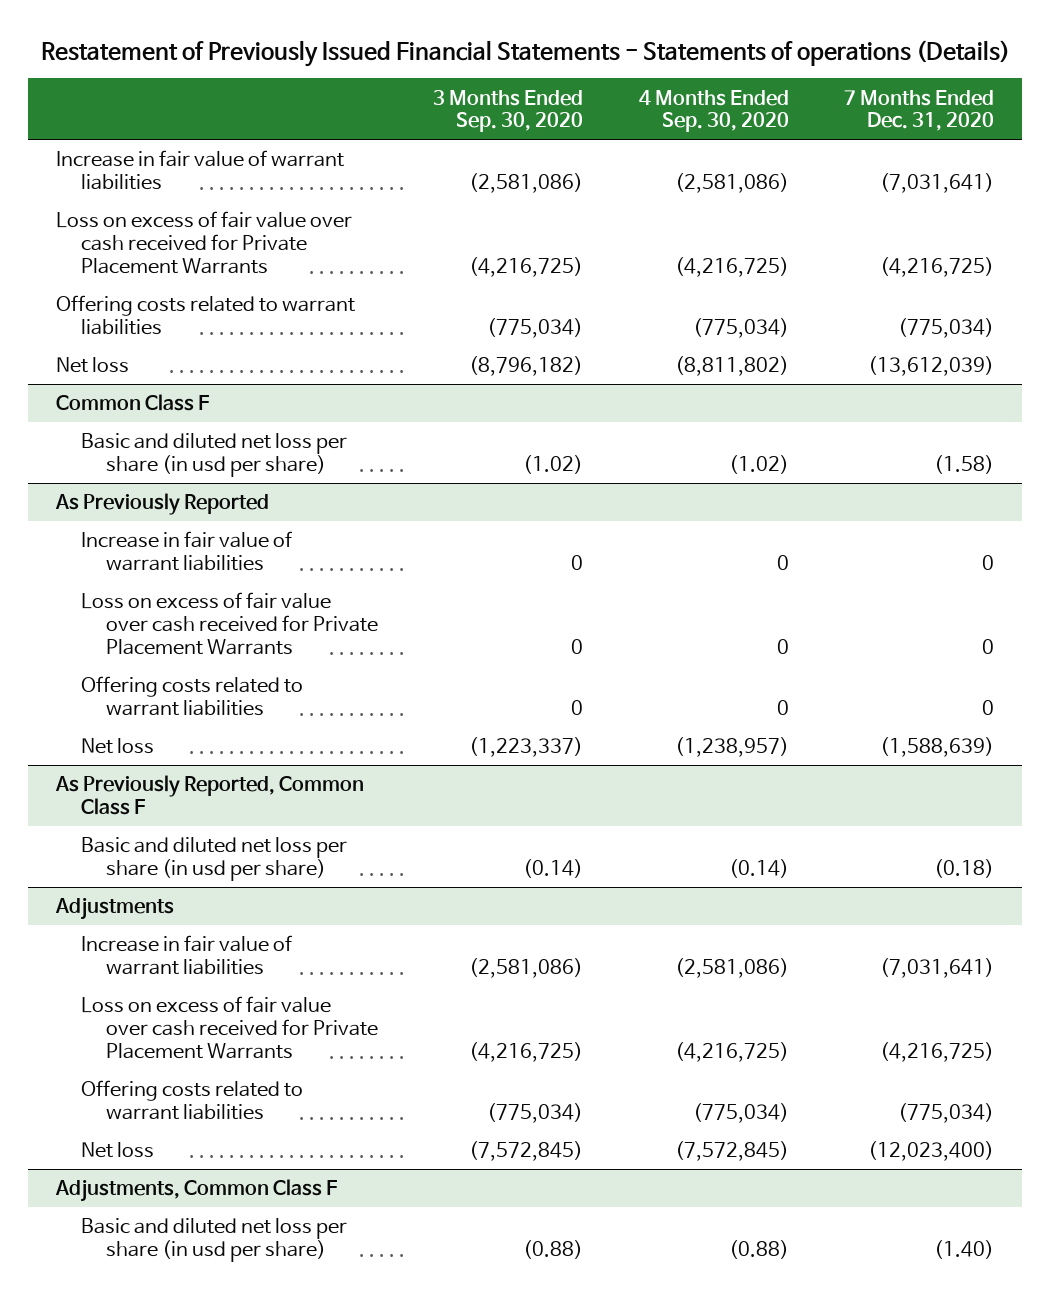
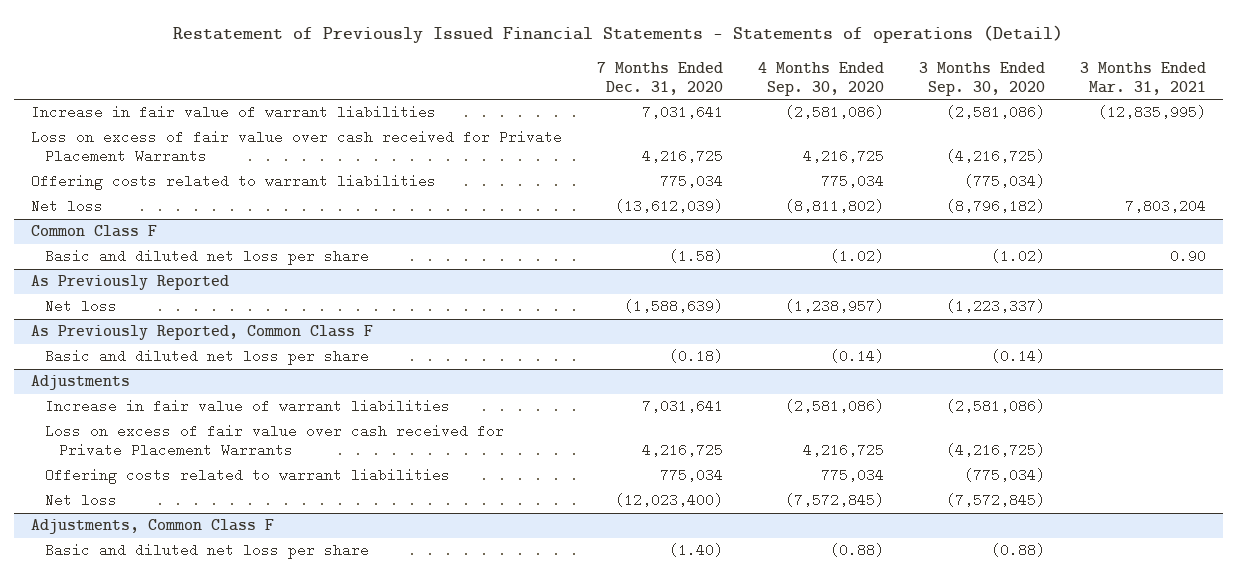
[41,39,1011,67] Restatement of Previously Issued Financial Statements - Statements of operations (Details) -> [173,24,1064,43] Restatement of Previously Issued Financial Statements - Statements of operations (Detail)
none -> [1079,61,1206,95] 3 Months Ended Mar. 31, 2021
[879,172,994,193] (7,031,641) -> [641,105,723,120] 7,031,641
[674,256,789,277] (4,216,725) -> [802,149,884,164] 4,216,725
[879,256,994,277] (4,216,725) -> [641,149,723,164] 4,216,725
[692,317,789,338] (775,034) -> [820,174,884,189] 775,034
[897,317,994,338] (775,034) -> [659,174,723,189] 775,034
[80,433,347,477] Basic and diluted net loss per share (in usd per share) -> [44,249,369,266] Basic and diluted net loss per share
[80,531,292,571] Increase in fair value of warrant liabilities -> none
[80,592,378,655] Loss on excess of fair value over cash received for Private Placement Warrants -> none
[80,676,303,716] Offering costs related to warrant liabilities -> none
[80,837,347,881] Basic and diluted net loss per share (in usd per share) -> [44,349,369,366] Basic and diluted net loss per share
[879,957,994,978] (7,031,641) -> [641,399,723,414] 7,031,641
[674,1041,789,1062] (4,216,725) -> [802,443,884,458] 4,216,725
[879,1041,994,1062] (4,216,725) -> [641,443,723,458] 4,216,725
[692,1102,789,1123] (775,034) -> [820,468,884,483] 775,034
[897,1102,994,1123] (775,034) -> [659,468,723,483] 775,034
[80,1218,347,1262] Basic and diluted net loss per share (in usd per share) -> [44,543,369,560] Basic and diluted net loss per share

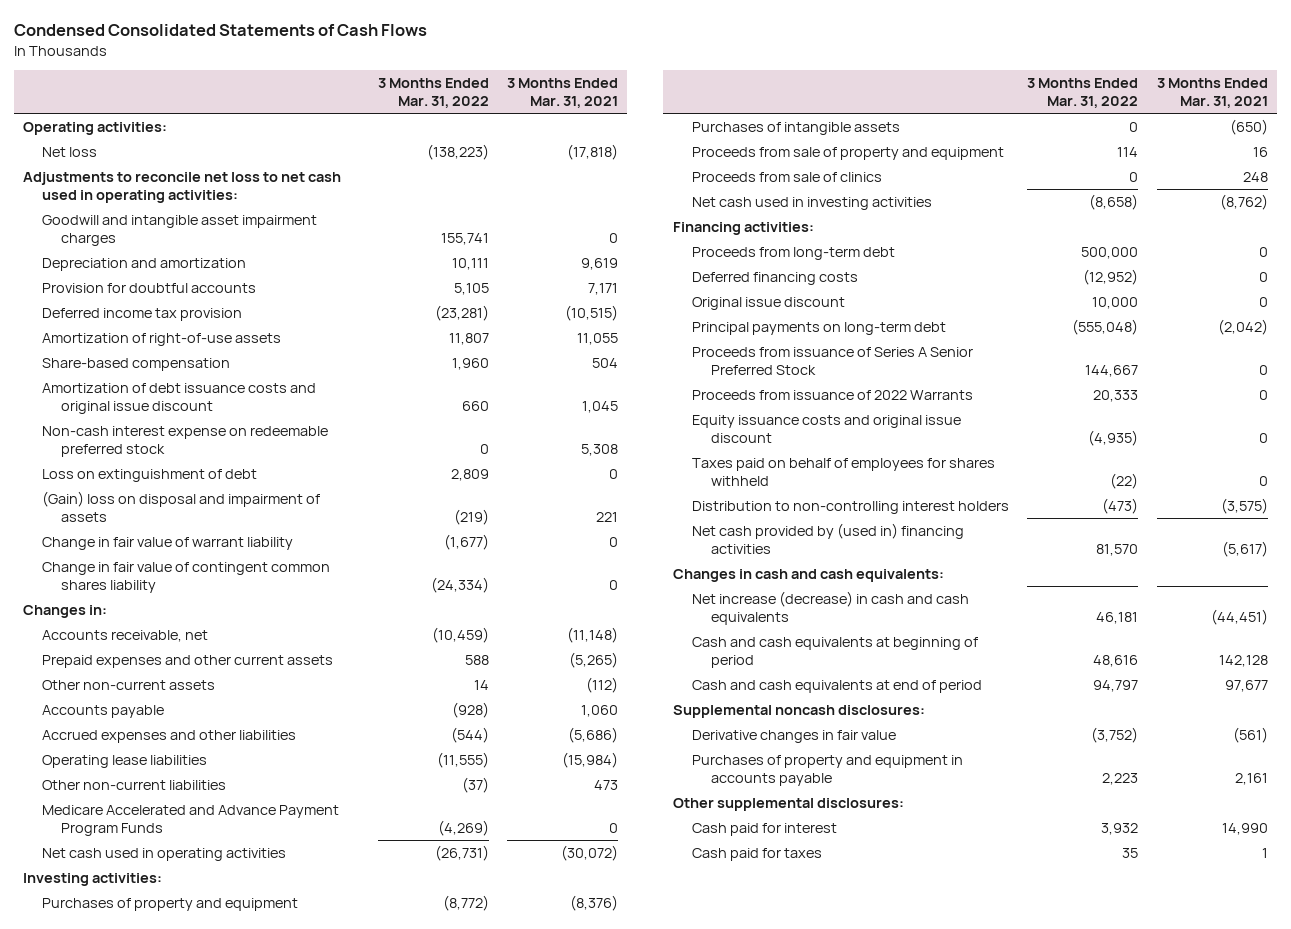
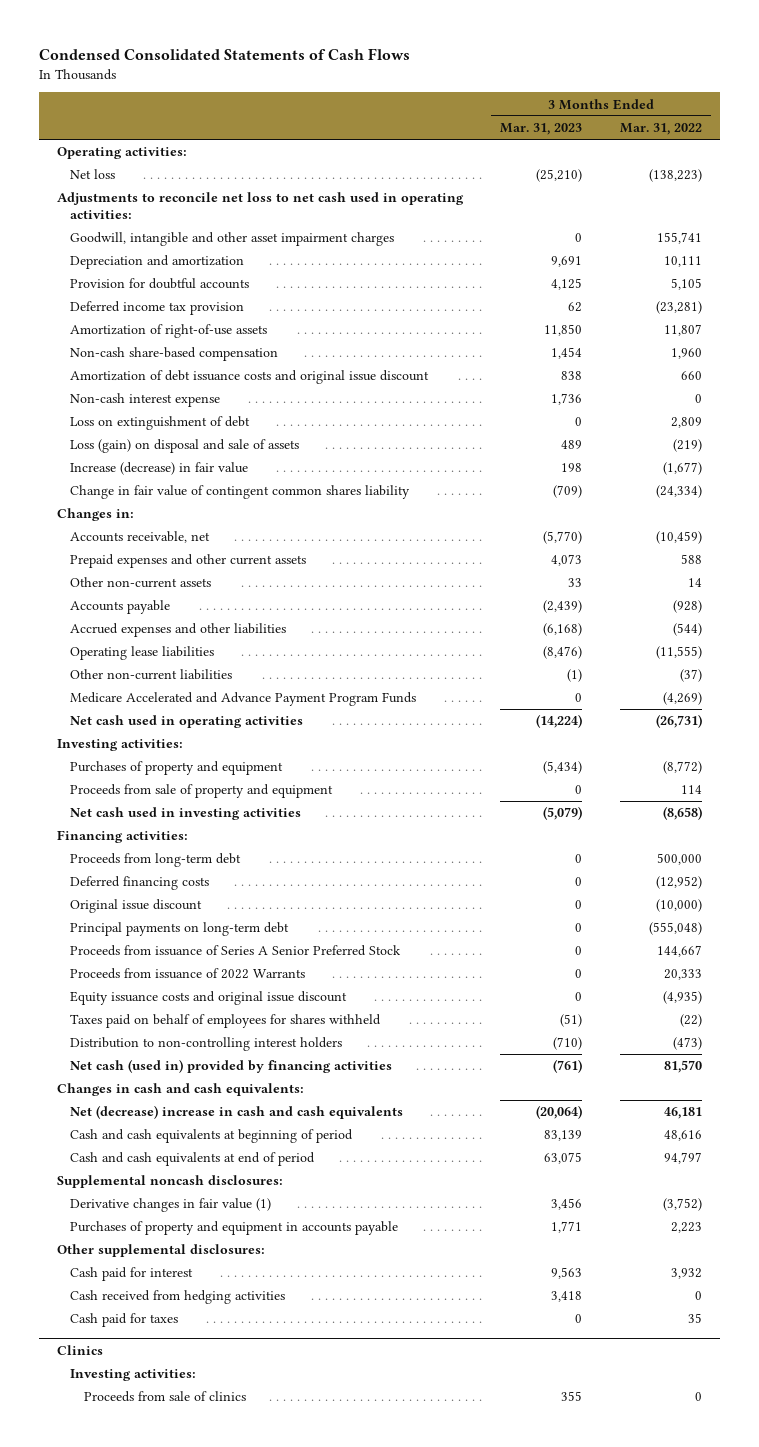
[507,77,619,108] 3 Months Ended Mar. 31, 2021 -> none
none -> [500,123,583,136] Mar. 31, 2023
[42,214,318,246] Goodwill and intangible asset impairment charges -> [70,232,395,247] Goodwill, intangible and other asset impairment charges
[42,357,231,371] Share-based compensation -> [70,347,279,362] Non-cash share-based compensation
[42,425,329,457] Non-cash interest expense on redeemable preferred stock -> [70,393,221,408] Non-cash interest expense
[42,490,321,522] (Gain) loss on disposal and impairment of assets -> [70,439,300,454] Loss (gain) on disposal and sale of assets
[42,536,294,550] Change in fair value of warrant liability -> [70,462,249,476] Increase (decrease) in fair value
[691,121,900,135] Purchases of intangible assets -> none
[691,171,882,182] Proceeds from sale of clinics -> none
[1092,296,1139,309] 10,000 -> [655,899,702,913] (10,000)
[691,522,964,554] Net cash provided by (used in) financing activities -> [70,1059,393,1074] Net cash (used in) provided by financing activities
[691,590,969,625] Net increase (decrease) in cash and cash equivalents -> [70,1105,404,1120] Net (decrease) increase in cash and cash equivalents
[691,729,896,743] Derivative changes in fair value -> [70,1198,272,1213] Derivative changes in fair value (1)
none -> [70,1290,286,1305] Cash received from hedging activities
none -> [57,1344,104,1355] Clinics
none -> [70,1369,197,1382] Investing activities:
none -> [83,1391,246,1403] Proceeds from sale of clinics

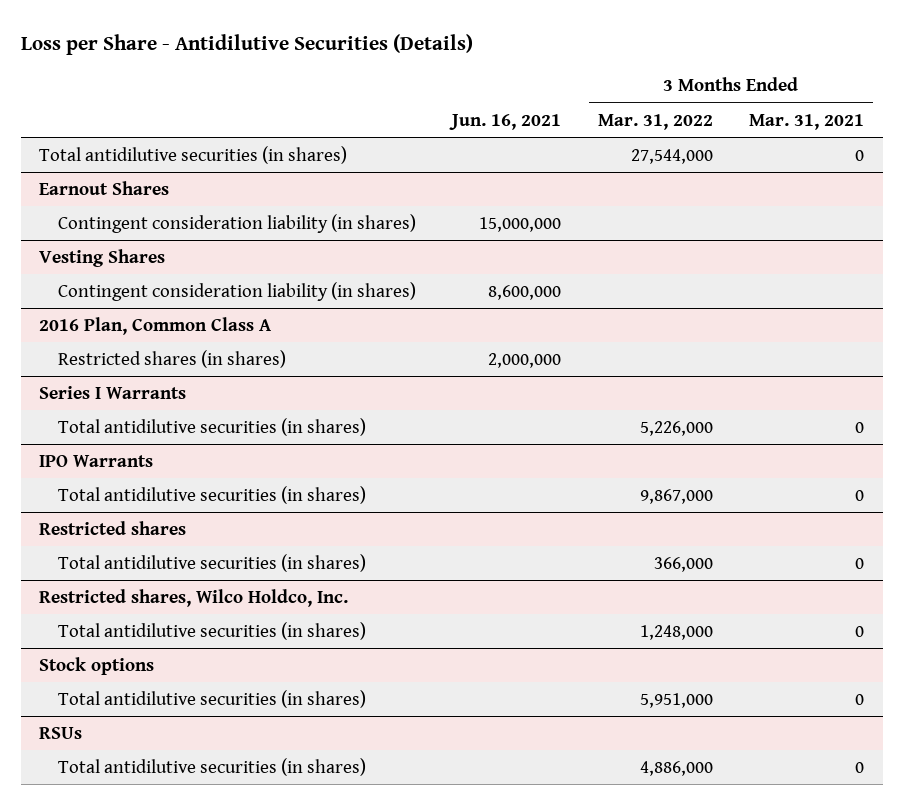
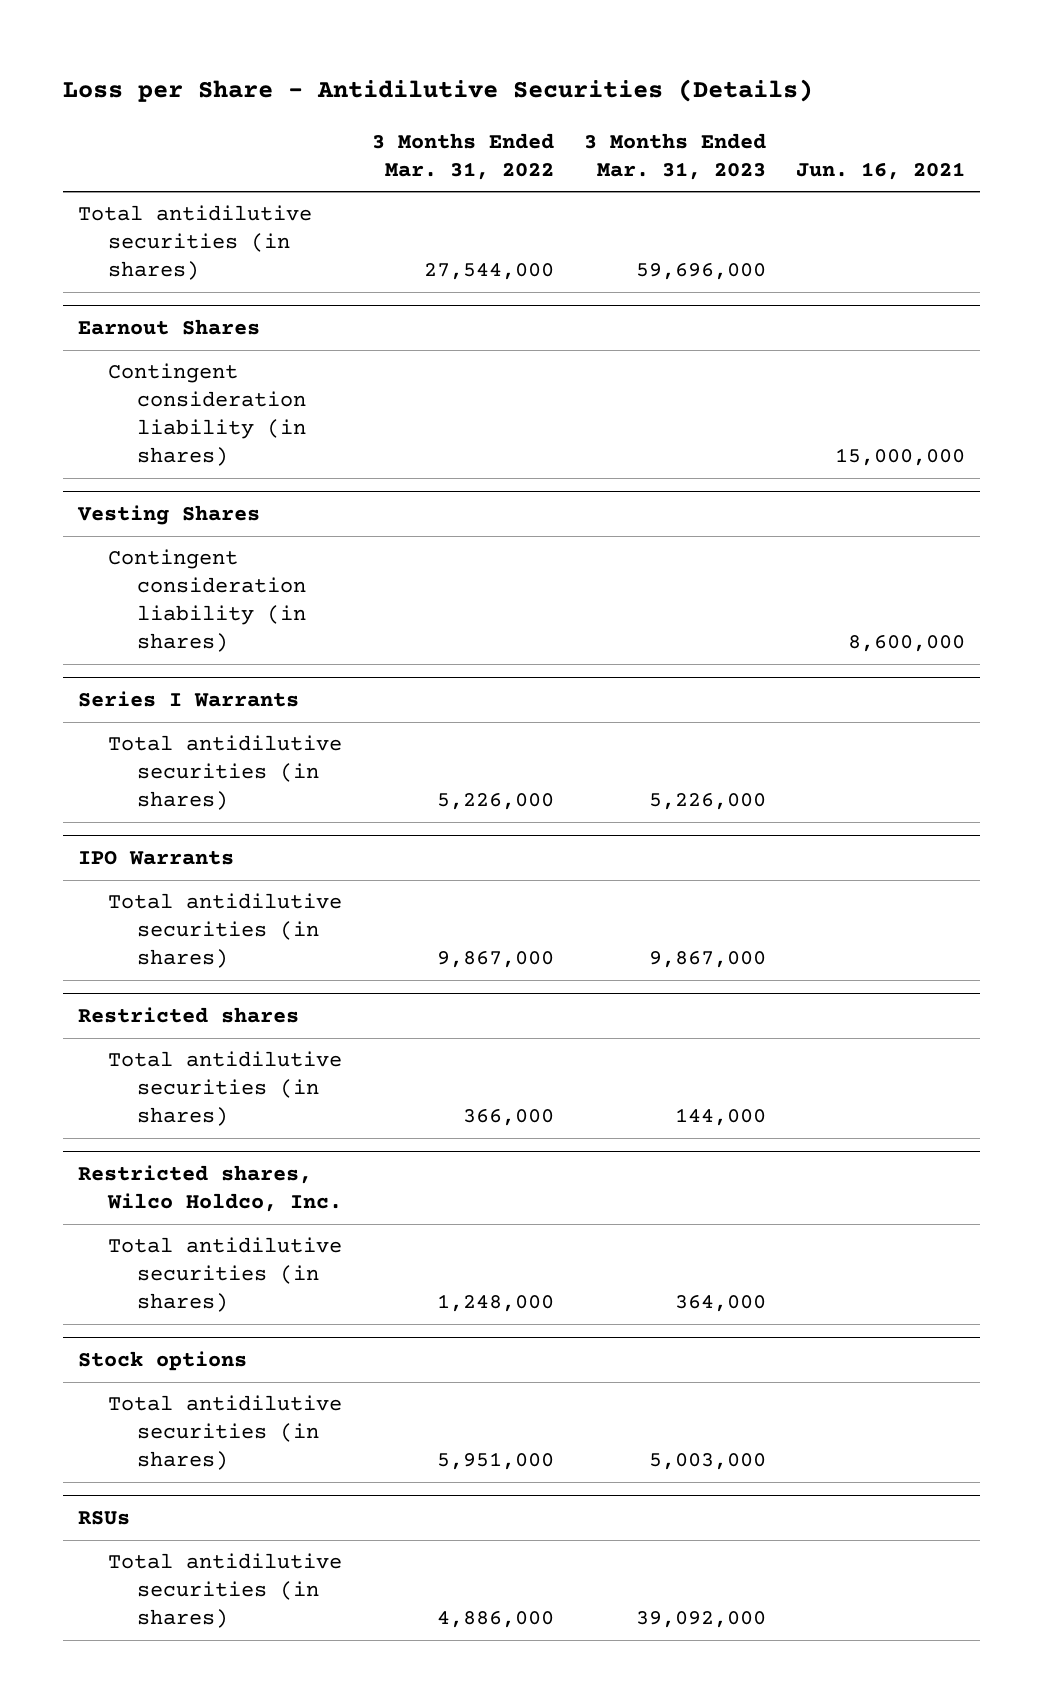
[749,113,865,130] Mar. 31, 2021 -> none
none -> [583,132,766,180] 3 Months Ended Mar. 31, 2023
[39,316,272,335] 2016 Plan, Common Class A -> none
[57,349,286,368] Restricted shares (in shares) -> none

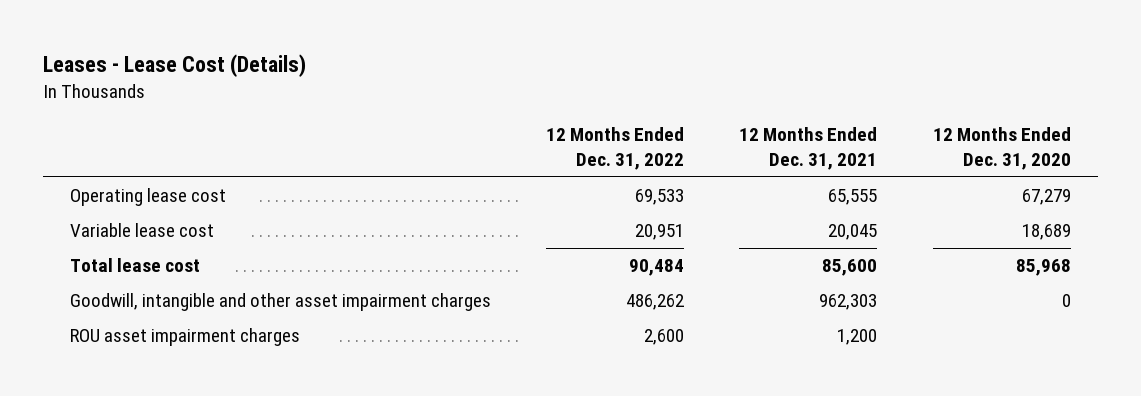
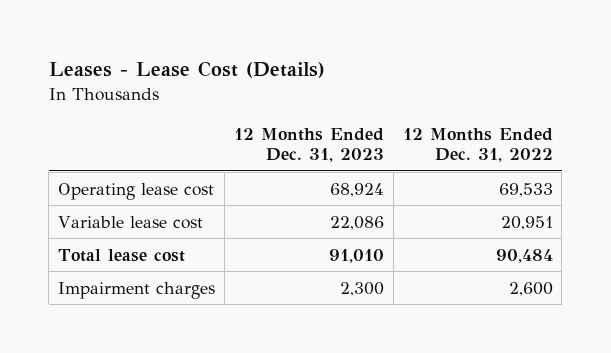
[739,127,878,171] 12 Months Ended Dec. 31, 2021 -> none
[932,127,1071,171] 12 Months Ended Dec. 31, 2020 -> none
none -> [233,128,384,163] 12 Months Ended Dec. 31, 2023
[70,293,492,312] Goodwill, intangible and other asset impairment charges -> none
[70,328,301,347] ROU asset impairment charges -> [58,281,216,299] Impairment charges

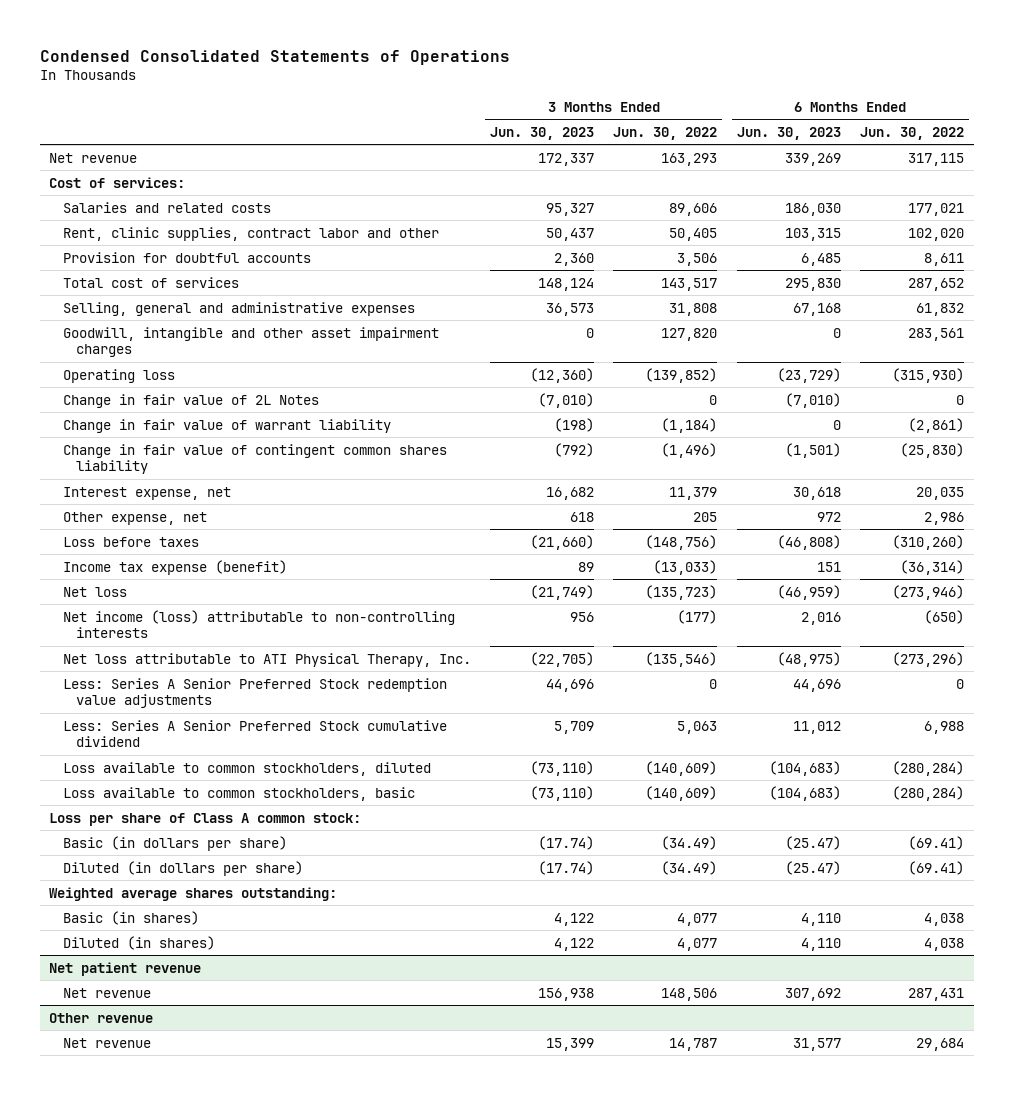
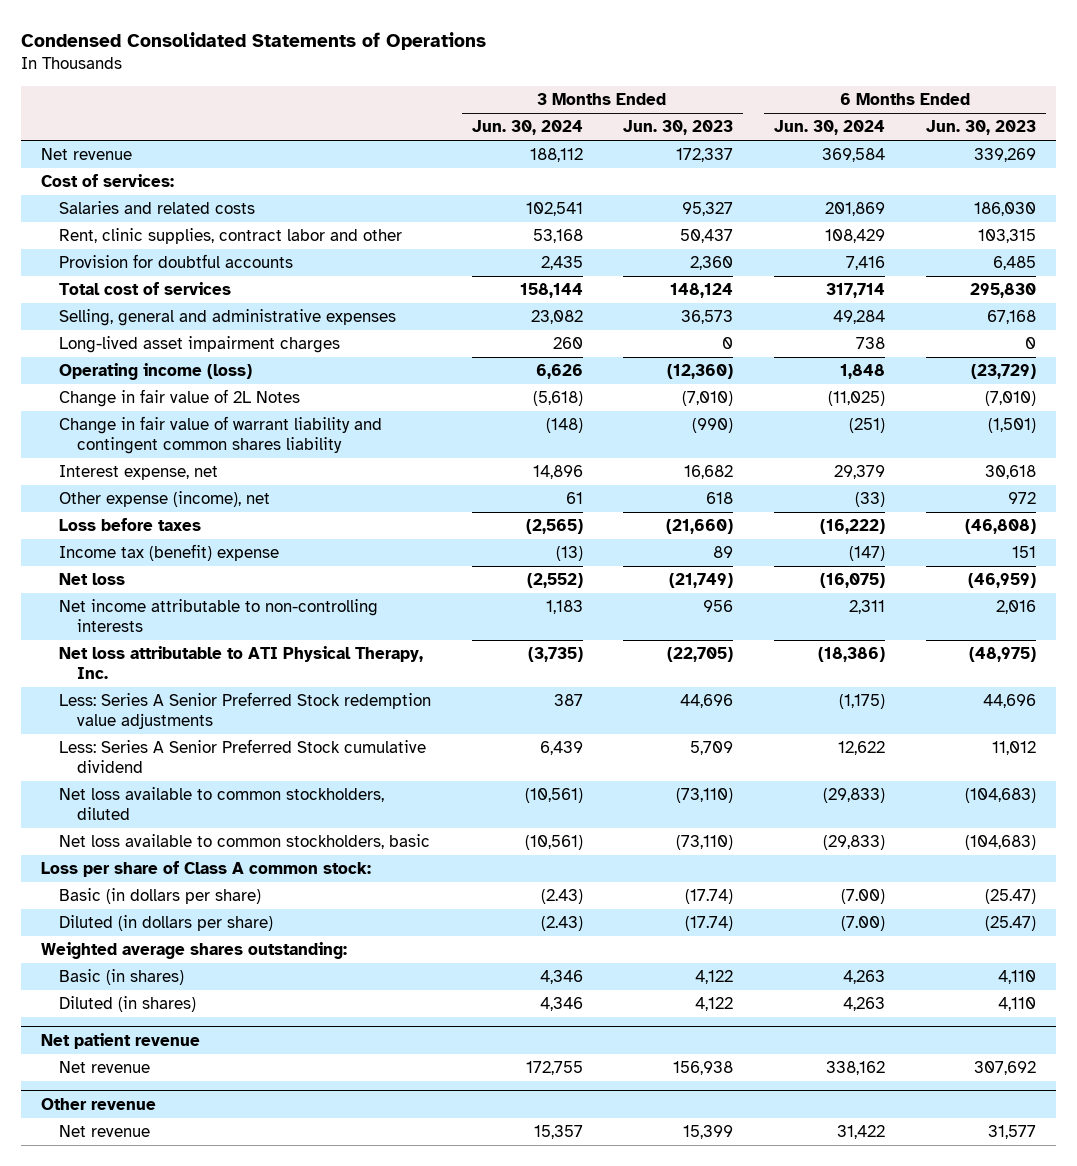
[613,126,718,140] Jun. 30, 2022 -> none
[859,126,964,140] Jun. 30, 2022 -> none
none -> [471,120,583,136] Jun. 30, 2024
none -> [773,120,885,136] Jun. 30, 2024
[62,326,439,358] Goodwill, intangible and other asset impairment charges -> [59,336,341,354] Long-lived asset impairment charges
[62,368,175,383] Operating loss -> [59,363,253,381] Operating income (loss)
[62,418,391,433] Change in fair value of warrant liability -> none
[62,443,447,475] Change in fair value of contingent common shares liability -> [59,416,383,454] Change in fair value of warrant liability and contingent common shares liability
[553,442,594,457] (792) -> [692,418,734,434] (990)
[62,511,207,525] Other expense, net -> [59,491,271,508] Other expense (income), net
[62,559,287,575] Income tax expense (benefit) -> [59,544,280,562] Income tax (benefit) expense
[62,609,455,639] Net income (loss) attributable to non-controlling interests -> [59,599,379,632] Net income attributable to non-controlling interests
[62,761,431,776] Loss available to common stockholders, diluted -> [59,787,385,820] Net loss available to common stockholders, diluted
[62,786,415,801] Loss available to common stockholders, basic -> [59,834,431,850] Net loss available to common stockholders, basic

